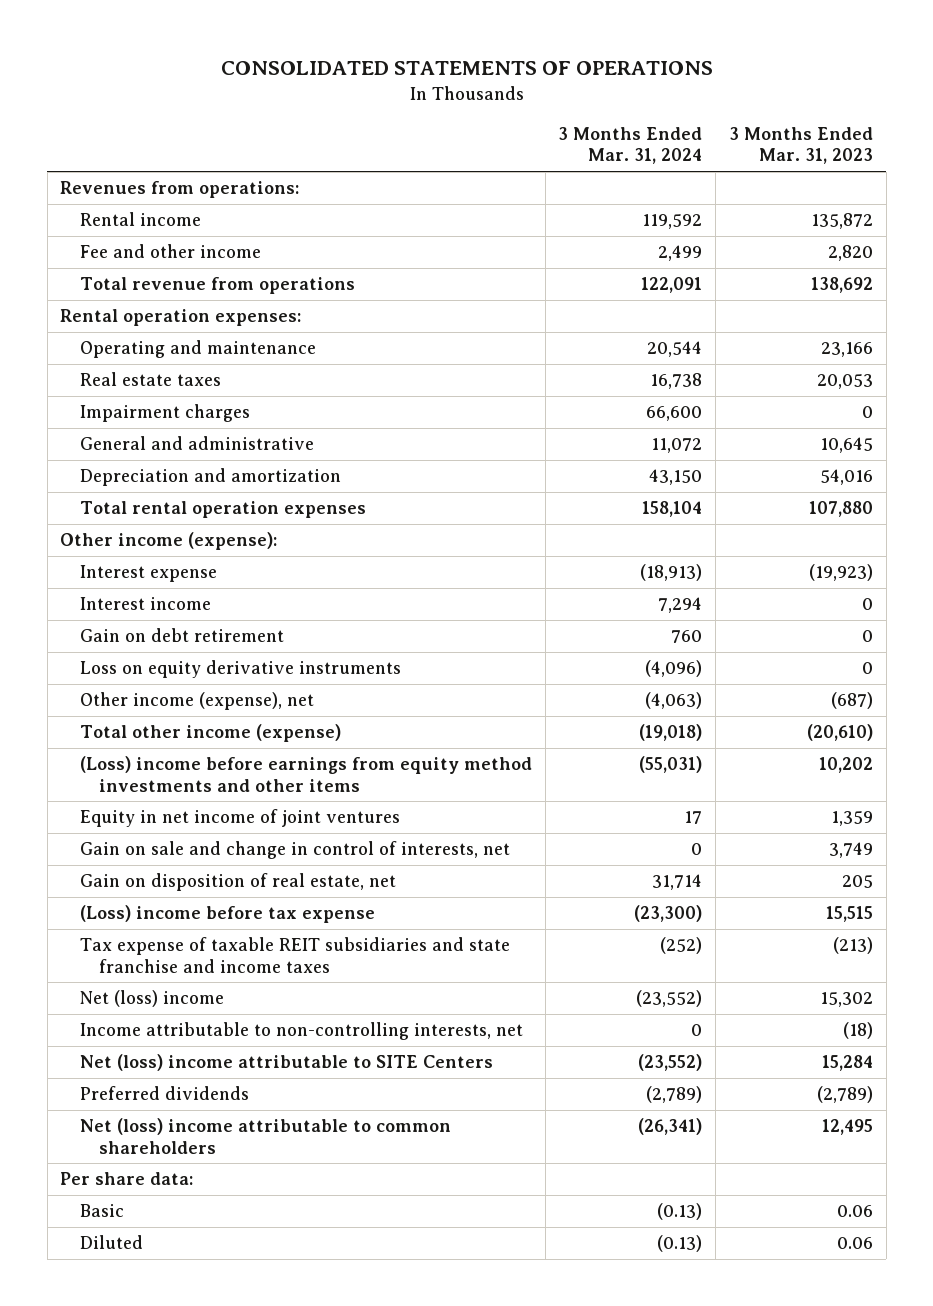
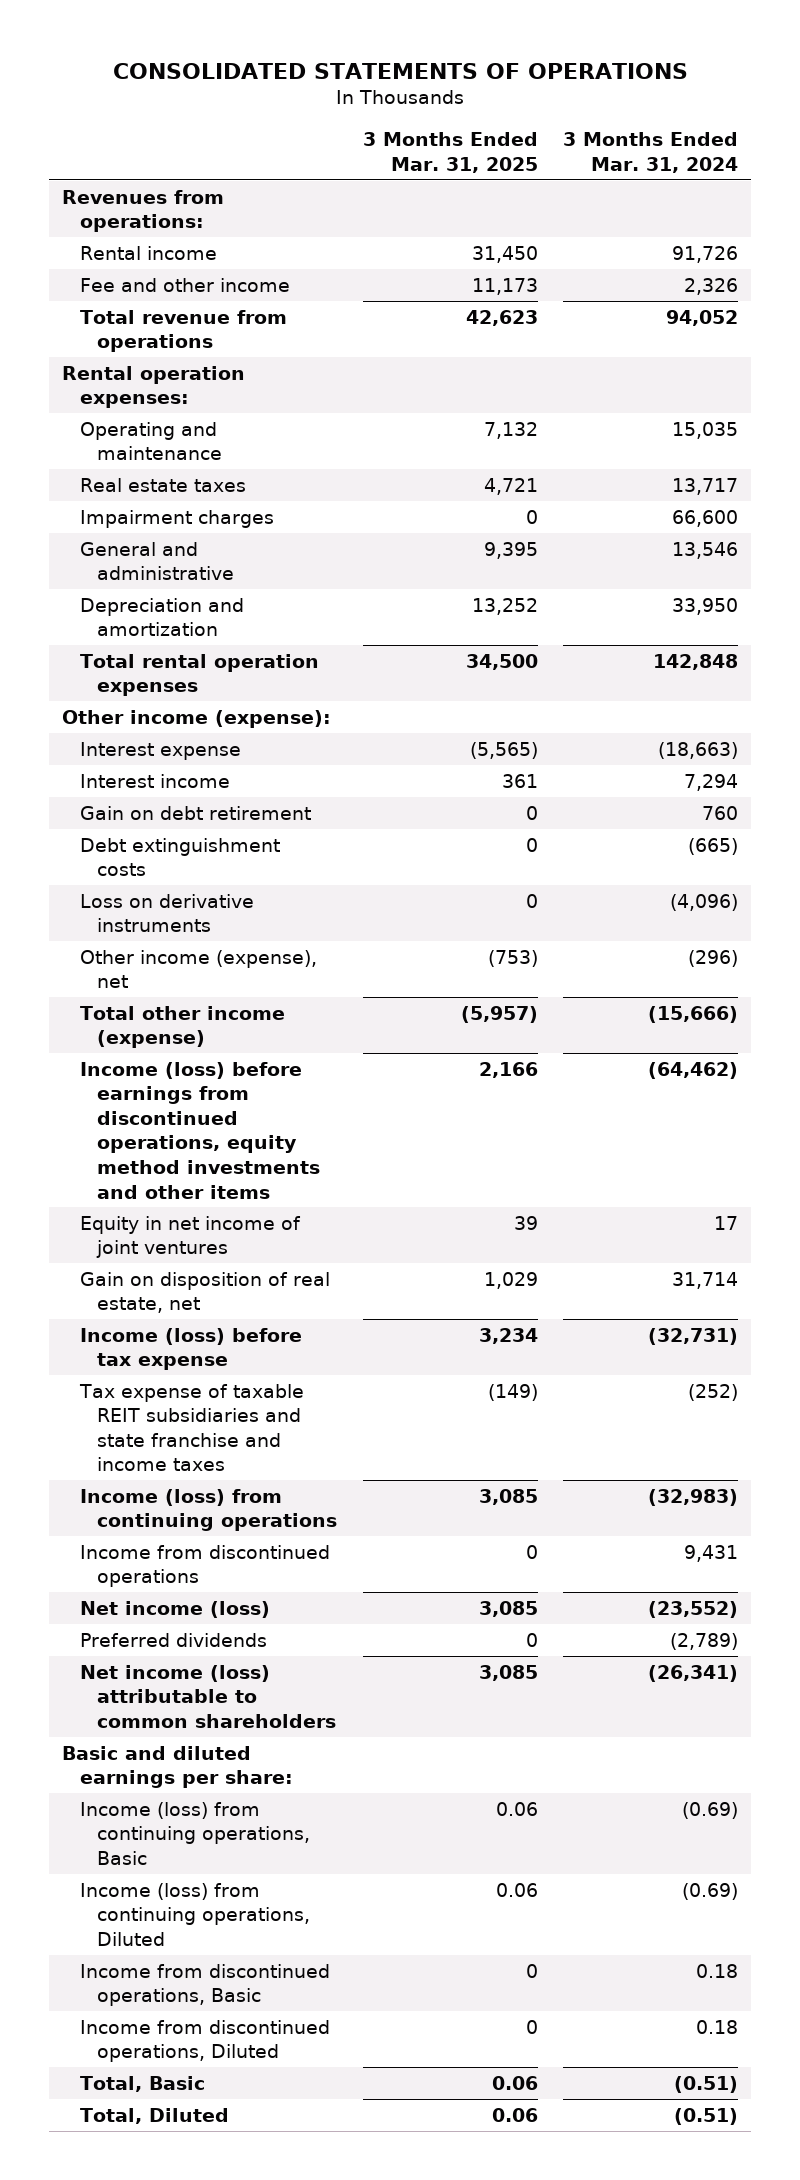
[729,126,874,165] 3 Months Ended Mar. 31, 2023 -> none
none -> [362,132,538,173] 3 Months Ended Mar. 31, 2025
[642,214,703,230] 119,592 -> [672,245,739,263] 91,726
[658,245,703,262] 2,499 -> [684,277,739,295] 2,326
[641,277,703,294] 122,091 -> [666,309,739,326] 94,052
[647,341,703,358] 20,544 -> [672,421,739,439] 15,035
[650,373,703,390] 16,738 -> [672,477,739,495] 13,717
[651,438,703,454] 11,072 -> [672,541,739,559] 13,546
[649,469,703,486] 43,150 -> [672,597,739,615] 33,950
[642,501,703,518] 158,104 -> [653,653,739,670] 142,848
[640,564,703,582] (18,913) -> [658,741,739,759] (18,663)
none -> [79,837,280,877] Debt extinguishment costs
[79,660,401,679] Loss on equity derivative instruments -> [79,893,254,933] Loss on derivative instruments
[645,692,703,710] (4,063) -> [688,949,739,967] (296)
[639,724,703,742] (19,018) -> [648,1005,739,1023] (15,666)
[79,756,532,792] (Loss) income before earnings from equity method investments and other items -> [79,1061,321,1199] Income (loss) before earnings from discontinued operations, equity method investments and other items
[639,756,703,774] (55,031) -> [648,1061,739,1079] (64,462)
[79,841,510,860] Gain on sale and change in control of interests, net -> none
[79,905,375,924] (Loss) income before tax expense -> [79,1327,302,1371] Income (loss) before tax expense
[634,905,703,923] (23,300) -> [648,1327,739,1345] (32,731)
[79,1022,523,1041] Income attributable to non-controlling interests, net -> none
[79,1054,493,1072] Net (loss) income attributable to SITE Centers -> none
none -> [79,1488,338,1532] Income (loss) from continuing operations
none -> [79,1544,330,1588] Income from discontinued operations
[79,990,224,1008] Net (loss) income -> [79,1600,270,1618] Net income (loss)
[60,1172,194,1186] Per share data: -> none
[79,1118,451,1154] Net (loss) income attributable to common shareholders -> [79,1664,337,1728] Net income (loss) attributable to common shareholders
none -> [61,1745,293,1789] Basic and diluted earnings per share:
none -> [79,1801,311,1865] Income (loss) from continuing operations, Basic
none -> [79,1882,311,1946] Income (loss) from continuing operations, Diluted
none -> [79,1963,330,2007] Income from discontinued operations, Basic
none -> [79,2019,330,2063] Income from discontinued operations, Diluted
[79,1204,124,1218] Basic -> [79,2075,205,2092] Total, Basic
[657,1203,703,1221] (0.13) -> [674,2075,739,2093] (0.51)
[79,1235,143,1250] Diluted -> [79,2107,229,2124] Total, Diluted
[657,1235,703,1253] (0.13) -> [674,2107,739,2125] (0.51)

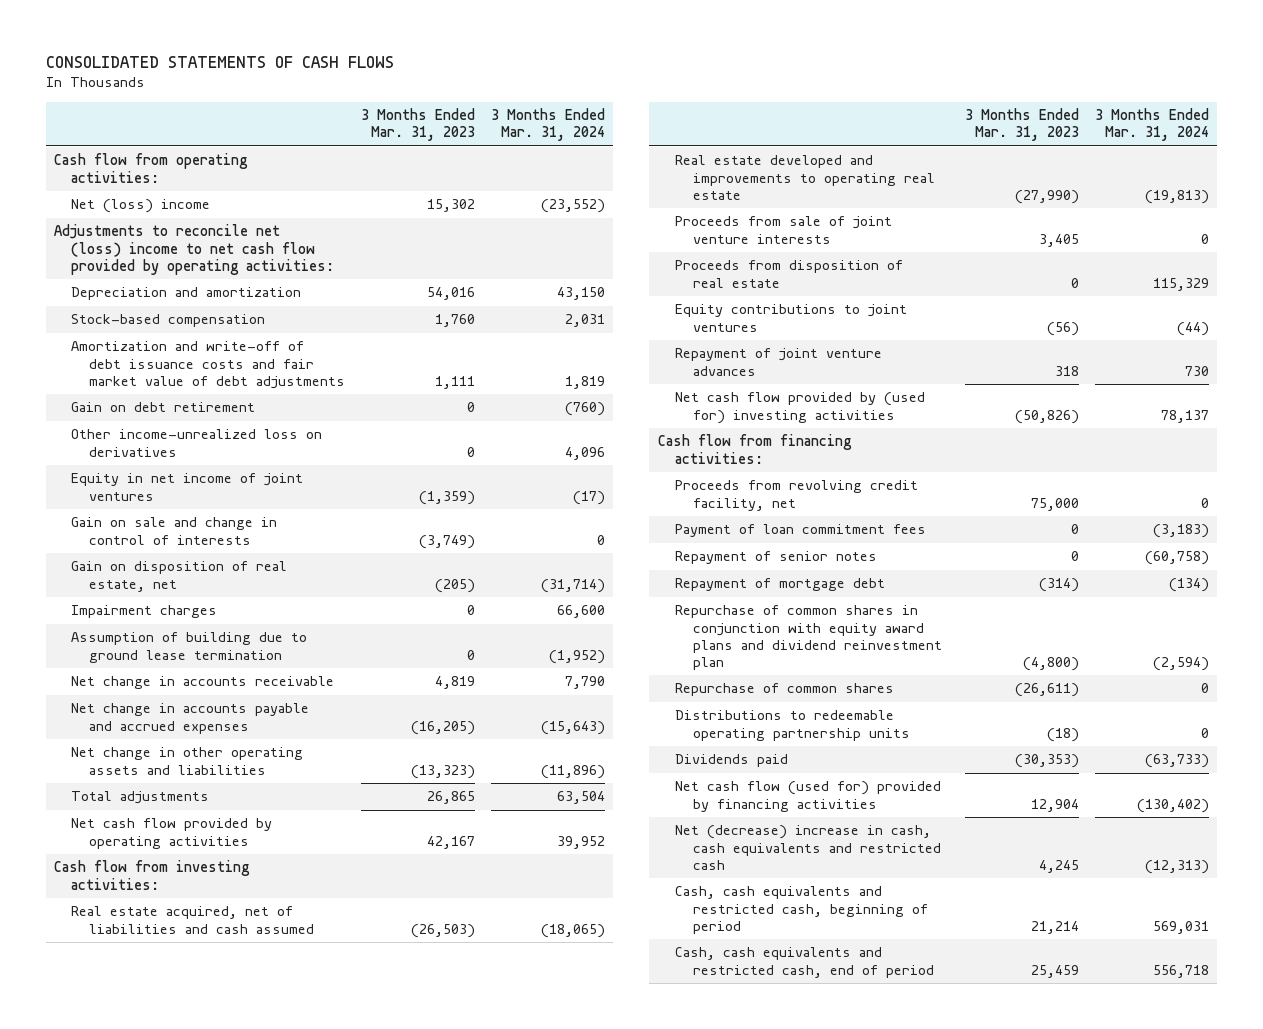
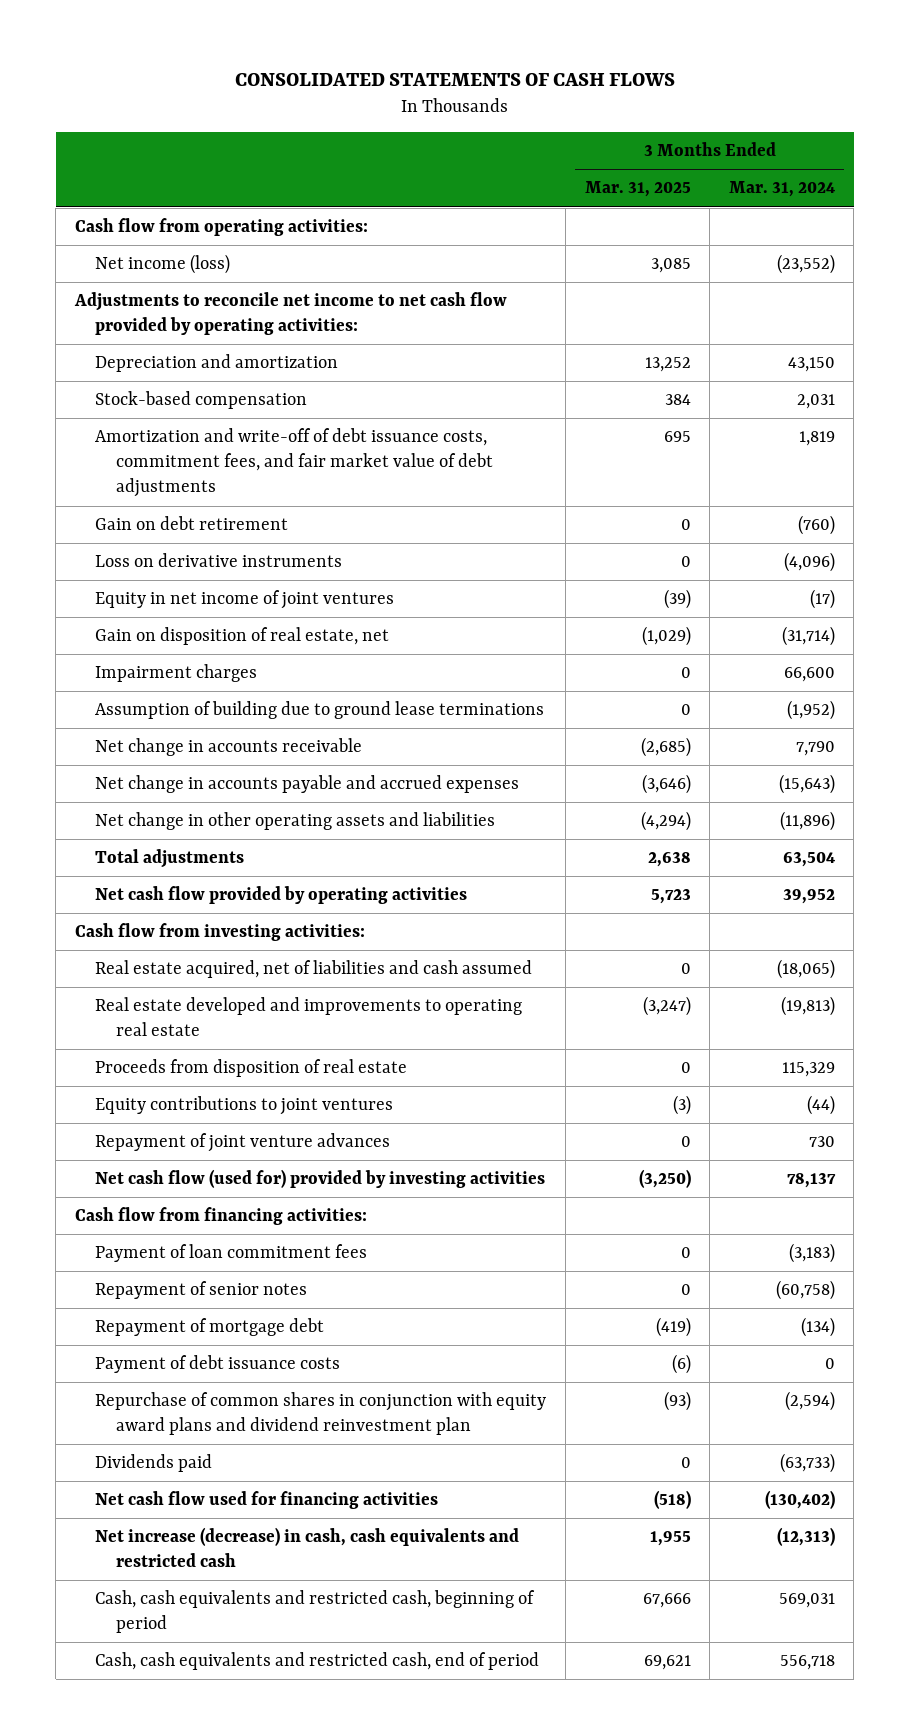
[361,108,476,142] 3 Months Ended Mar. 31, 2023 -> none
none -> [584,181,691,198] Mar. 31, 2025
[71,199,211,214] Net (loss) income -> [95,254,231,275] Net income (loss)
[53,224,335,275] Adjustments to reconcile net (loss) income to net cash flow provided by operating activities: -> [73,292,507,336] Adjustments to reconcile net income to net cash flow provided by operating activities:
[71,341,345,389] Amortization and write-off of debt issuance costs and fair market value of debt adjustments -> [95,428,493,498] Amortization and write-off of debt issuance costs, commitment fees, and fair market value of debt adjustments
[71,429,323,457] Other income-unrealized loss on derivatives -> none
none -> [95,553,343,568] Loss on derivative instruments
[71,517,278,545] Gain on sale and change in control of interests -> none
[71,632,308,663] Assumption of building due to ground lease termination -> [95,701,545,720] Assumption of building due to ground lease terminations
[675,216,893,244] Proceeds from sale of joint venture interests -> none
[675,392,926,424] Net cash flow provided by (used for) investing activities -> [95,1169,546,1189] Net cash flow (used for) provided by investing activities
[675,480,919,511] Proceeds from revolving credit facility, net -> none
none -> [95,1355,341,1374] Payment of debt issuance costs
[675,683,895,697] Repurchase of common shares -> none
[675,710,910,741] Distributions to redeemable operating partnership units -> none
[675,781,942,812] Net cash flow (used for) provided by financing activities -> [95,1491,439,1510] Net cash flow used for financing activities
[675,825,941,870] Net (decrease) increase in cash, cash equivalents and restricted cash -> [95,1527,520,1568] Net increase (decrease) in cash, cash equivalents and restricted cash

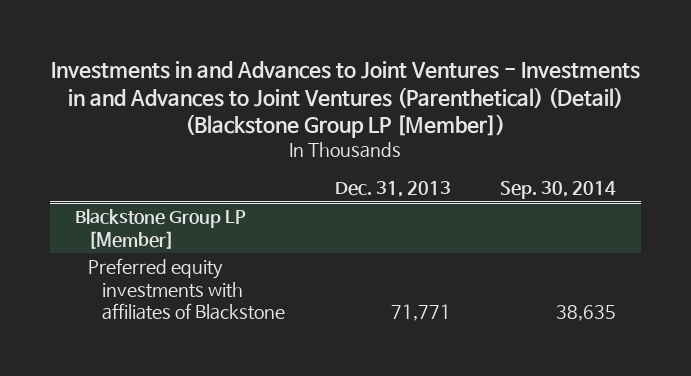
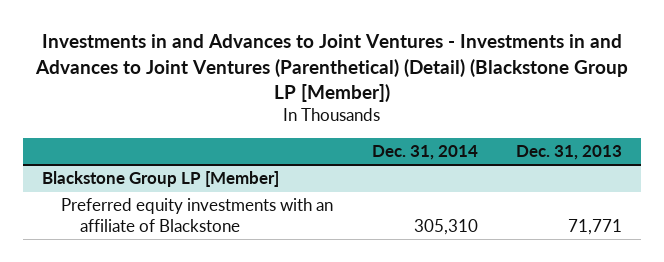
[500,181,617,200] Sep. 30, 2014 -> none
none -> [371,145,478,161] Dec. 31, 2014
[88,258,285,321] Preferred equity investments with affiliates of Blackstone -> [61,198,334,232] Preferred equity investments with an affiliate of Blackstone

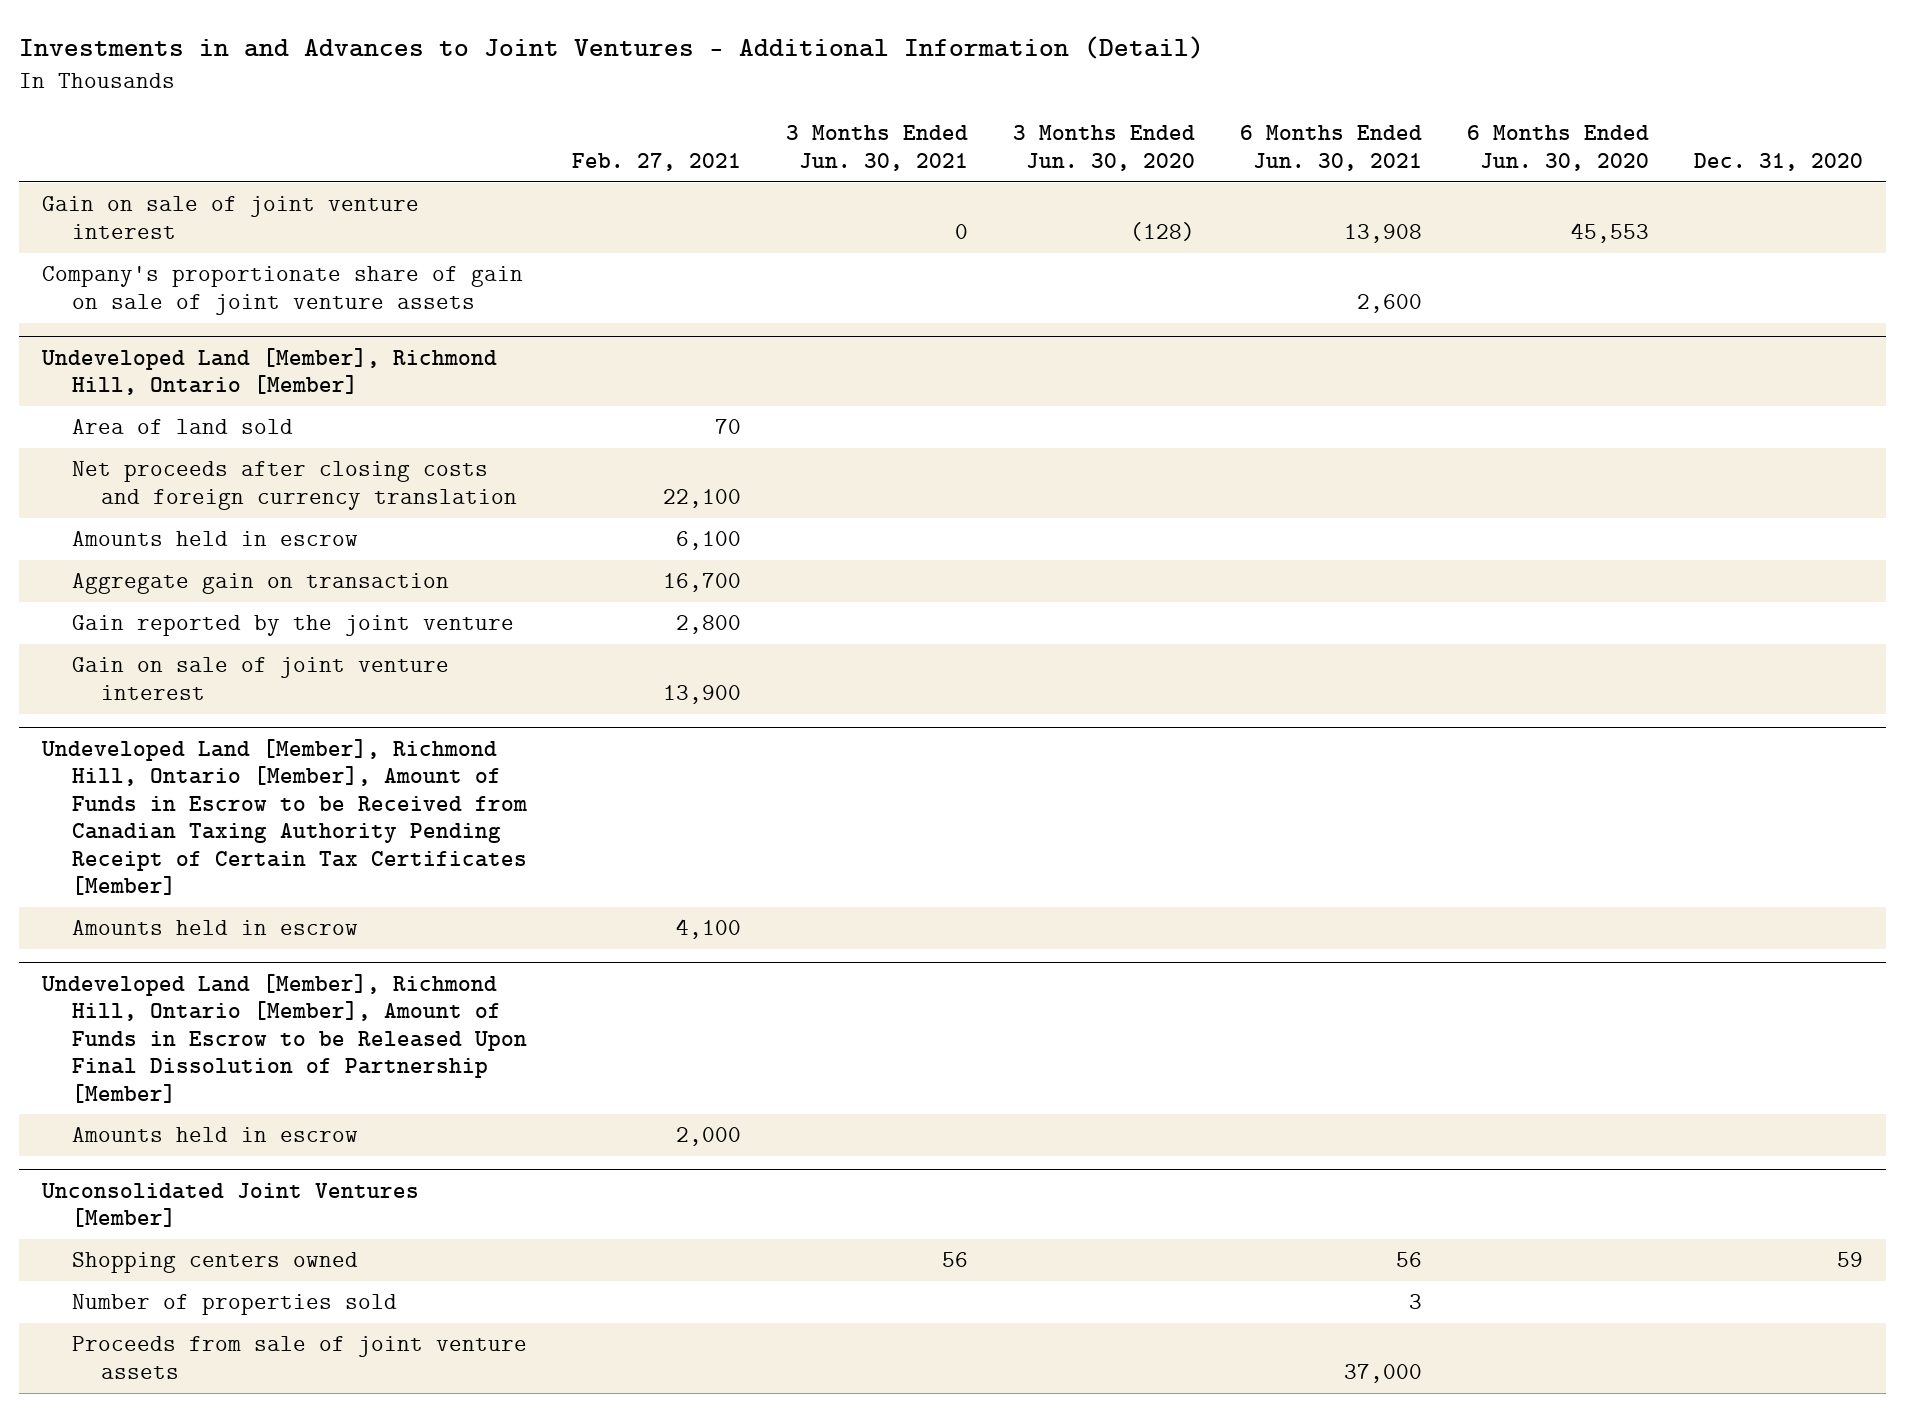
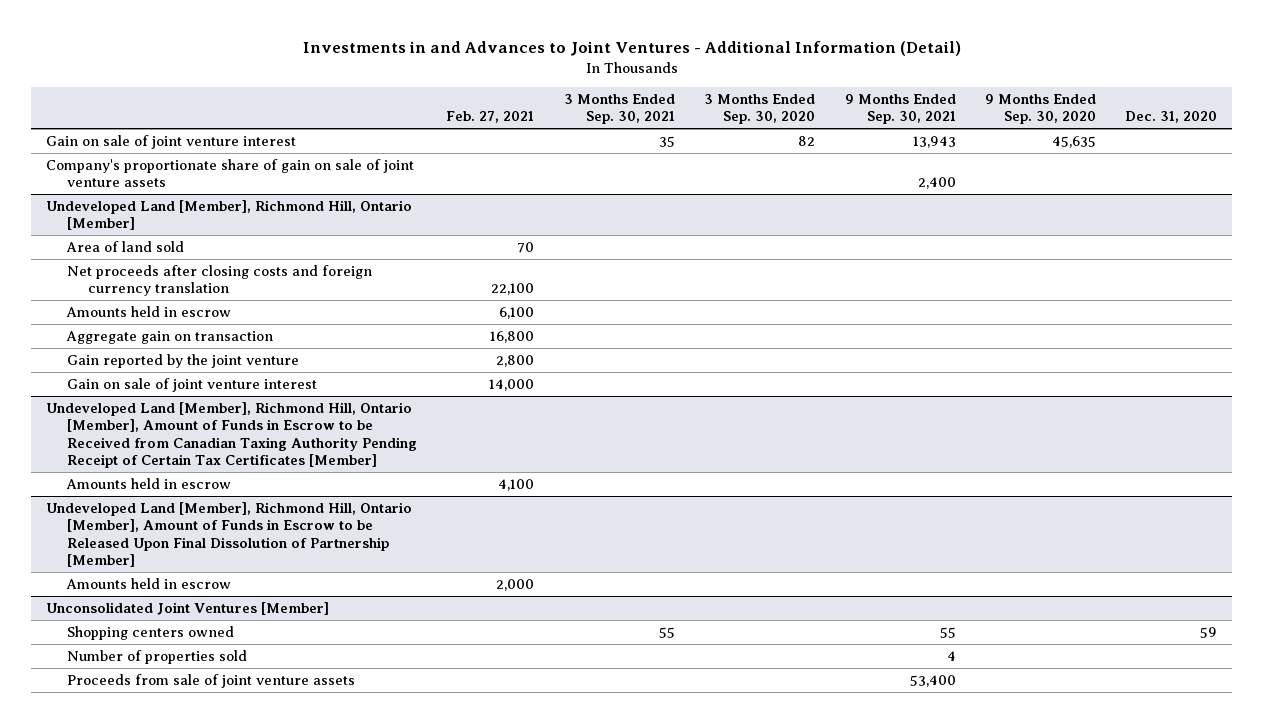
[785,125,968,171] 3 Months Ended Jun. 30, 2021 -> none
[1012,125,1195,171] 3 Months Ended Jun. 30, 2020 -> none
[1239,125,1422,171] 6 Months Ended Jun. 30, 2021 -> none
[1466,125,1649,171] 6 Months Ended Jun. 30, 2020 -> none
none -> [563,94,675,125] 3 Months Ended Sep. 30, 2021
none -> [704,94,816,125] 3 Months Ended Sep. 30, 2020
none -> [844,94,956,125] 9 Months Ended Sep. 30, 2021
none -> [985,94,1097,125] 9 Months Ended Sep. 30, 2020
[662,573,741,593] 16,700 -> [490,330,535,343] 16,800
[662,684,741,704] 13,900 -> [489,378,535,391] 14,000

